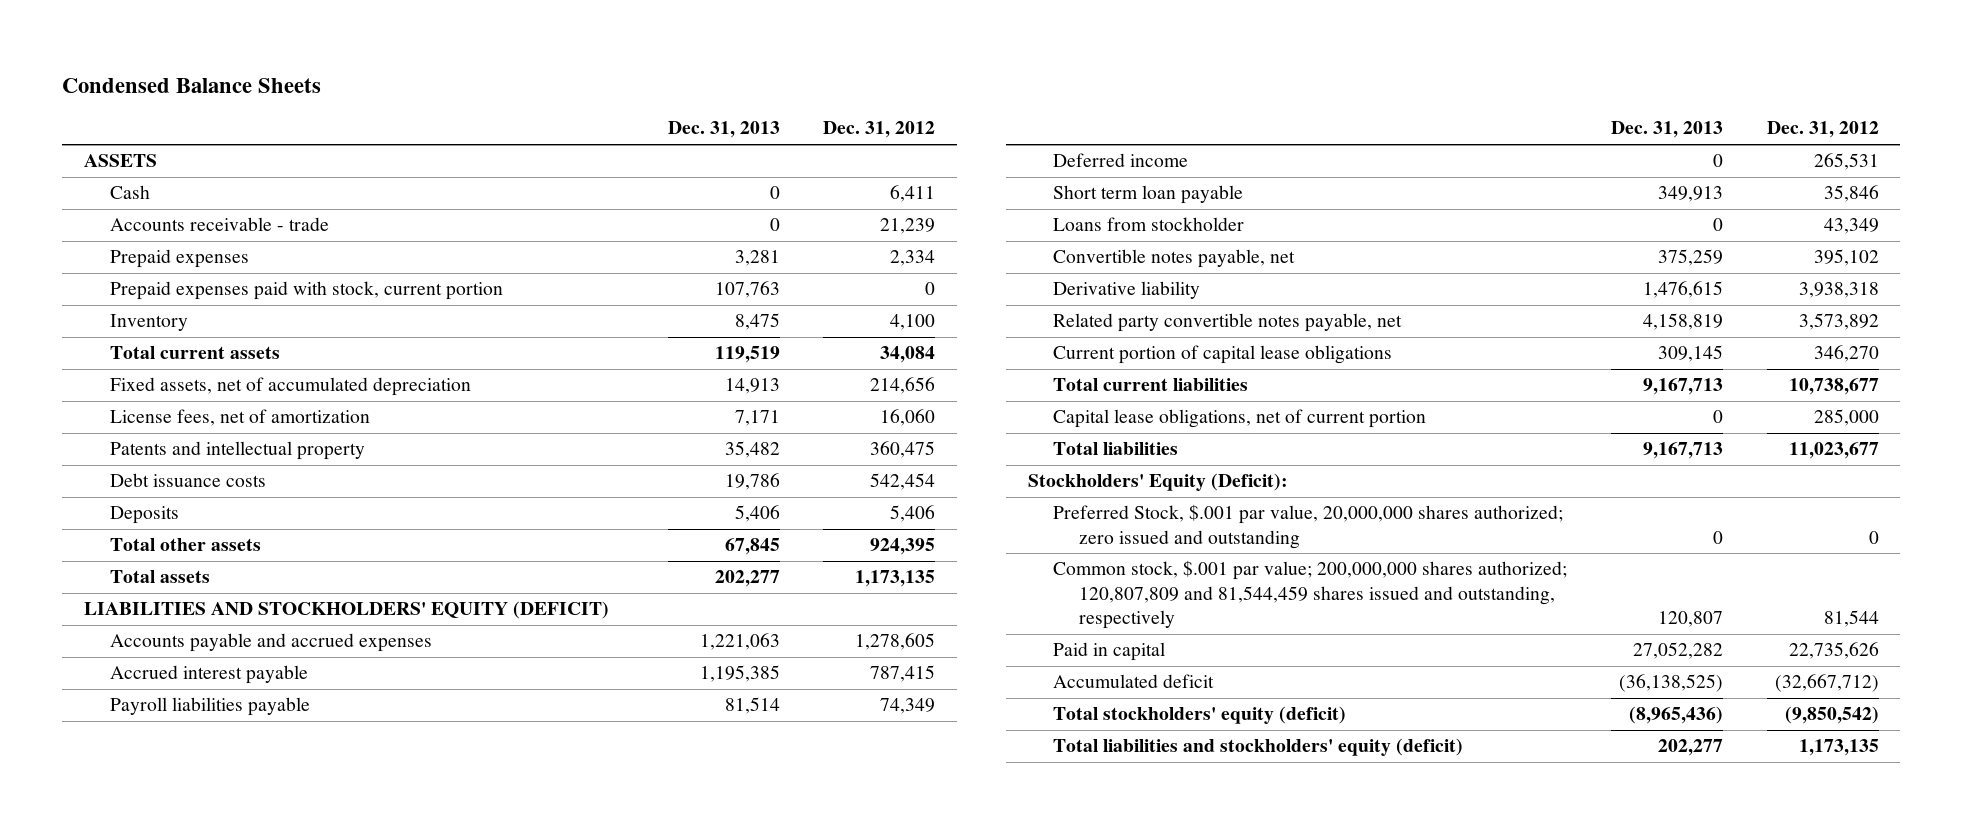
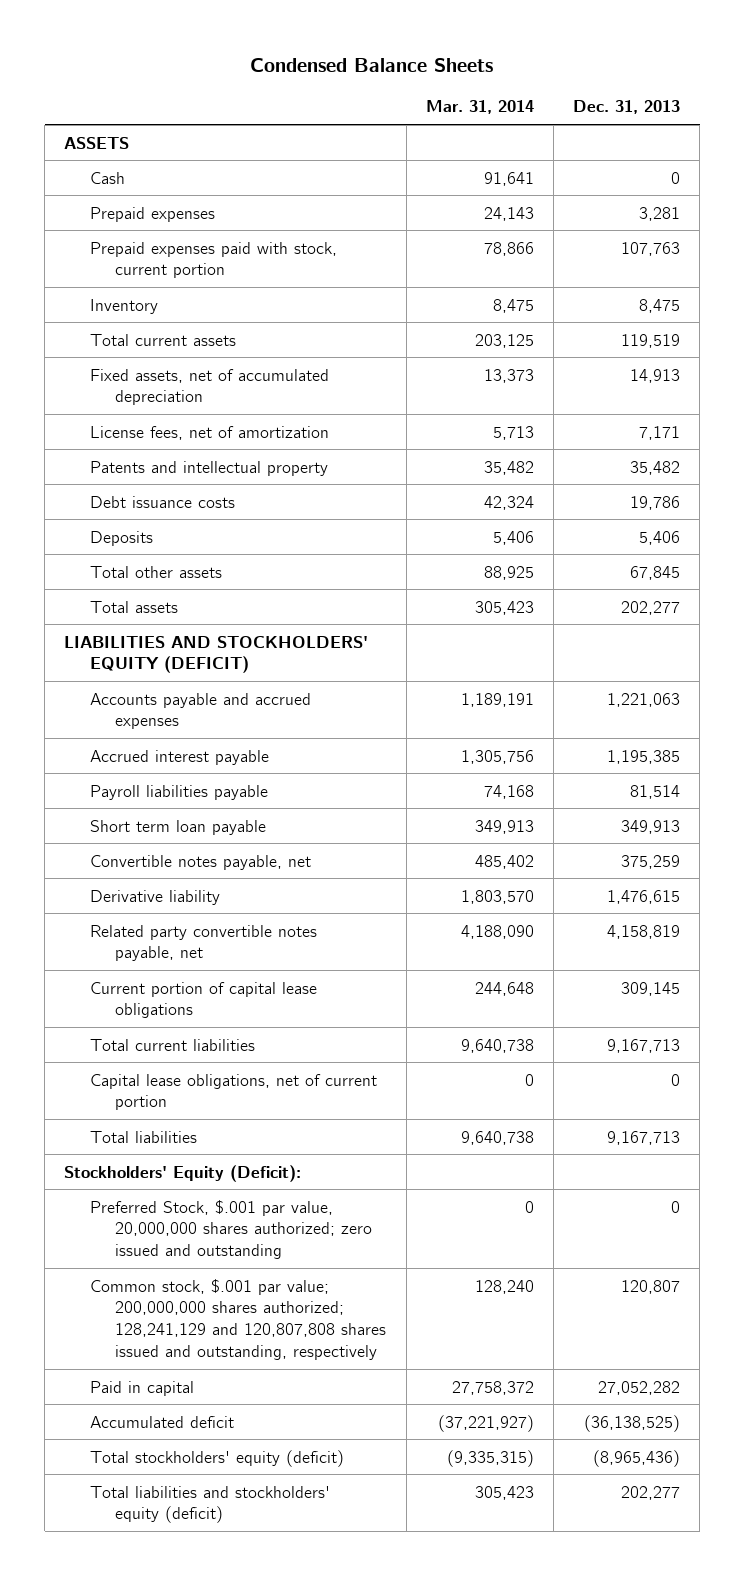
[823,121,936,139] Dec. 31, 2012 -> none
none -> [425,100,534,115] Mar. 31, 2014
[109,217,329,232] Accounts receivable - trade -> none
[1053,153,1189,168] Deferred income -> none
[1053,217,1245,232] Loans from stockholder -> none
[1053,560,1568,630] Common stock, $.001 par value; 200,000,000 shares authorized; 120,807,809 and 81,544,459 shares issued and outstanding, respectively -> [89,1278,387,1361] Common stock, $.001 par value; 200,000,000 shares authorized; 128,241,129 and 120,807,808 shares issued and outstanding, respectively

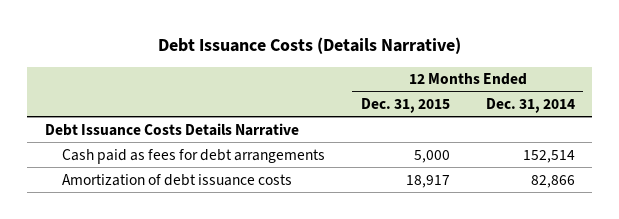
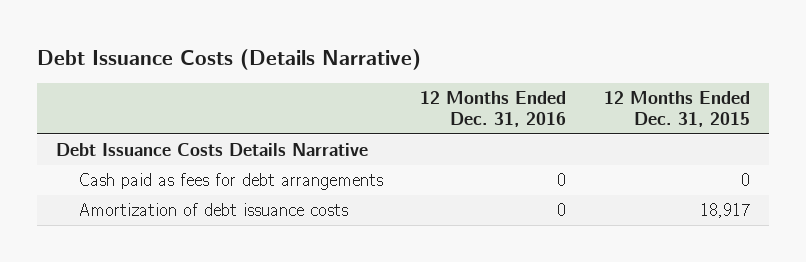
[485,98,575,114] Dec. 31, 2014 -> none
none -> [420,90,567,127] 12 Months Ended Dec. 31, 2016
[413,149,450,163] 5,000 -> [740,173,750,187] 0

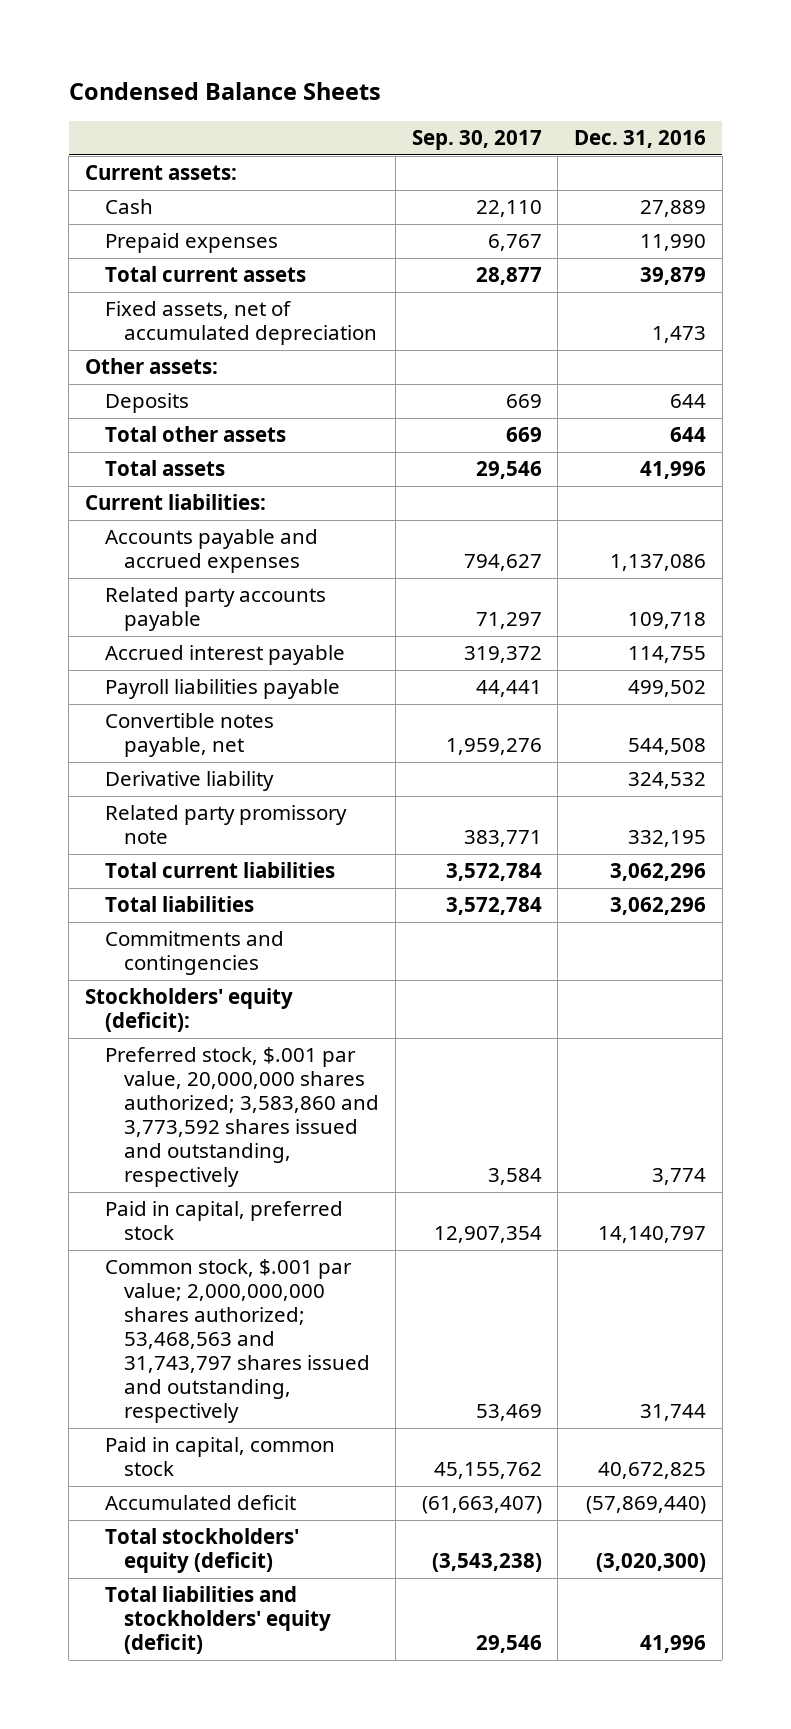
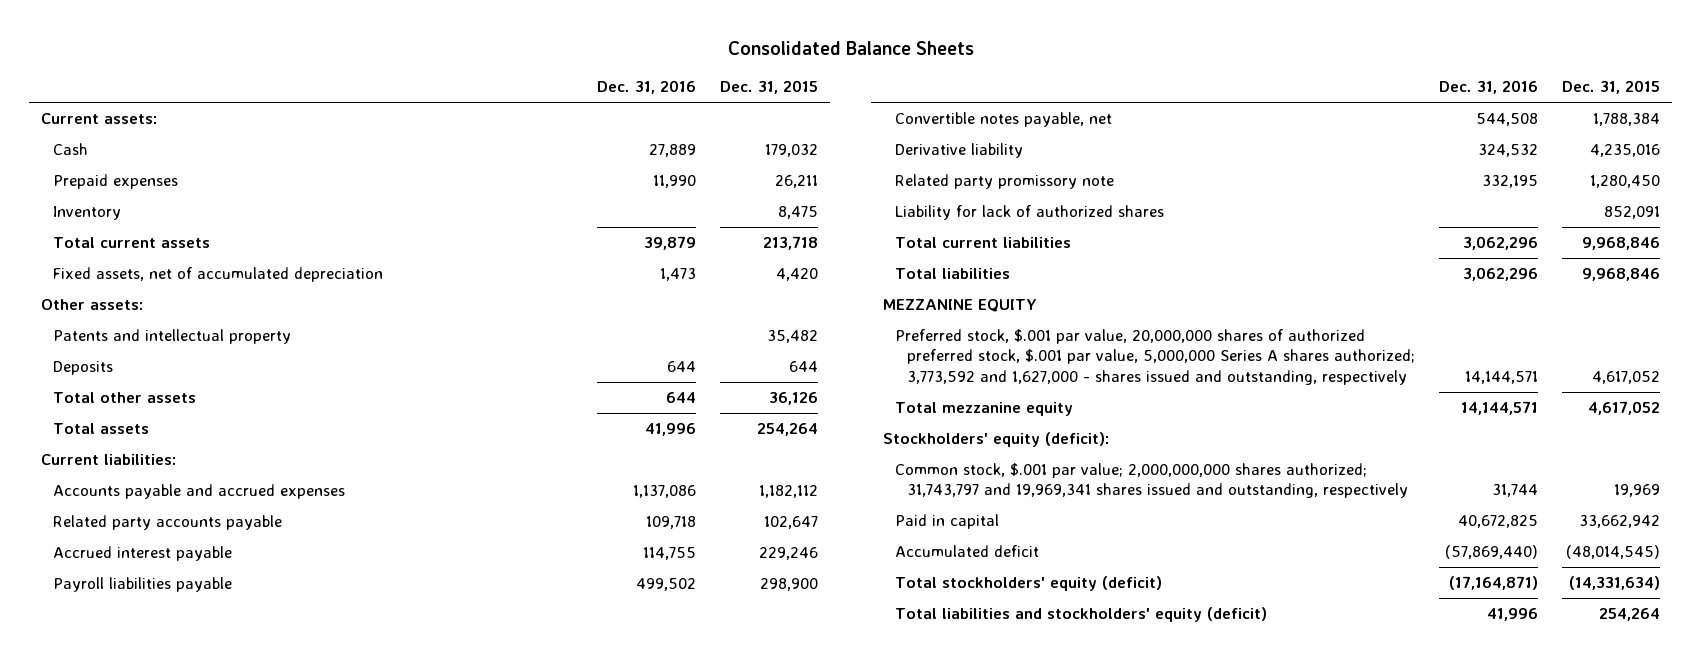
[68,82,381,101] Condensed Balance Sheets -> [727,40,974,55] Consolidated Balance Sheets
[411,129,542,150] Sep. 30, 2017 -> none
none -> [720,80,819,95] Dec. 31, 2015
none -> [53,206,122,221] Inventory
none -> [53,329,292,345] Patents and intellectual property
none -> [895,205,1165,221] Liability for lack of authorized shares
[104,931,284,976] Commitments and contingencies -> none
none -> [883,299,1038,313] MEZZANINE EQUITY
none -> [895,329,1415,385] Preferred stock, $.001 par value, 20,000,000 shares of authorized preferred stock, $.001 par value, 5,000,000 Series A shares authorized; 3,773,592 and 1,627,000 - shares issued and outstanding, respectively
none -> [895,402,1074,417] Total mezzanine equity
[104,1047,380,1188] Preferred stock, $.001 par value, 20,000,000 shares authorized; 3,583,860 and 3,773,592 shares issued and outstanding, respectively -> none
[104,1201,343,1241] Paid in capital, preferred stock -> none
[104,1259,371,1424] Common stock, $.001 par value; 2,000,000,000 shares authorized; 53,468,563 and 31,743,797 shares issued and outstanding, respectively -> [895,463,1408,499] Common stock, $.001 par value; 2,000,000,000 shares authorized; 31,743,797 and 19,969,341 shares issued and outstanding, respectively
[104,1437,335,1477] Paid in capital, common stock -> [895,514,1000,530] Paid in capital
[595,1553,706,1573] (3,020,300) -> [1448,576,1538,591] (17,164,871)

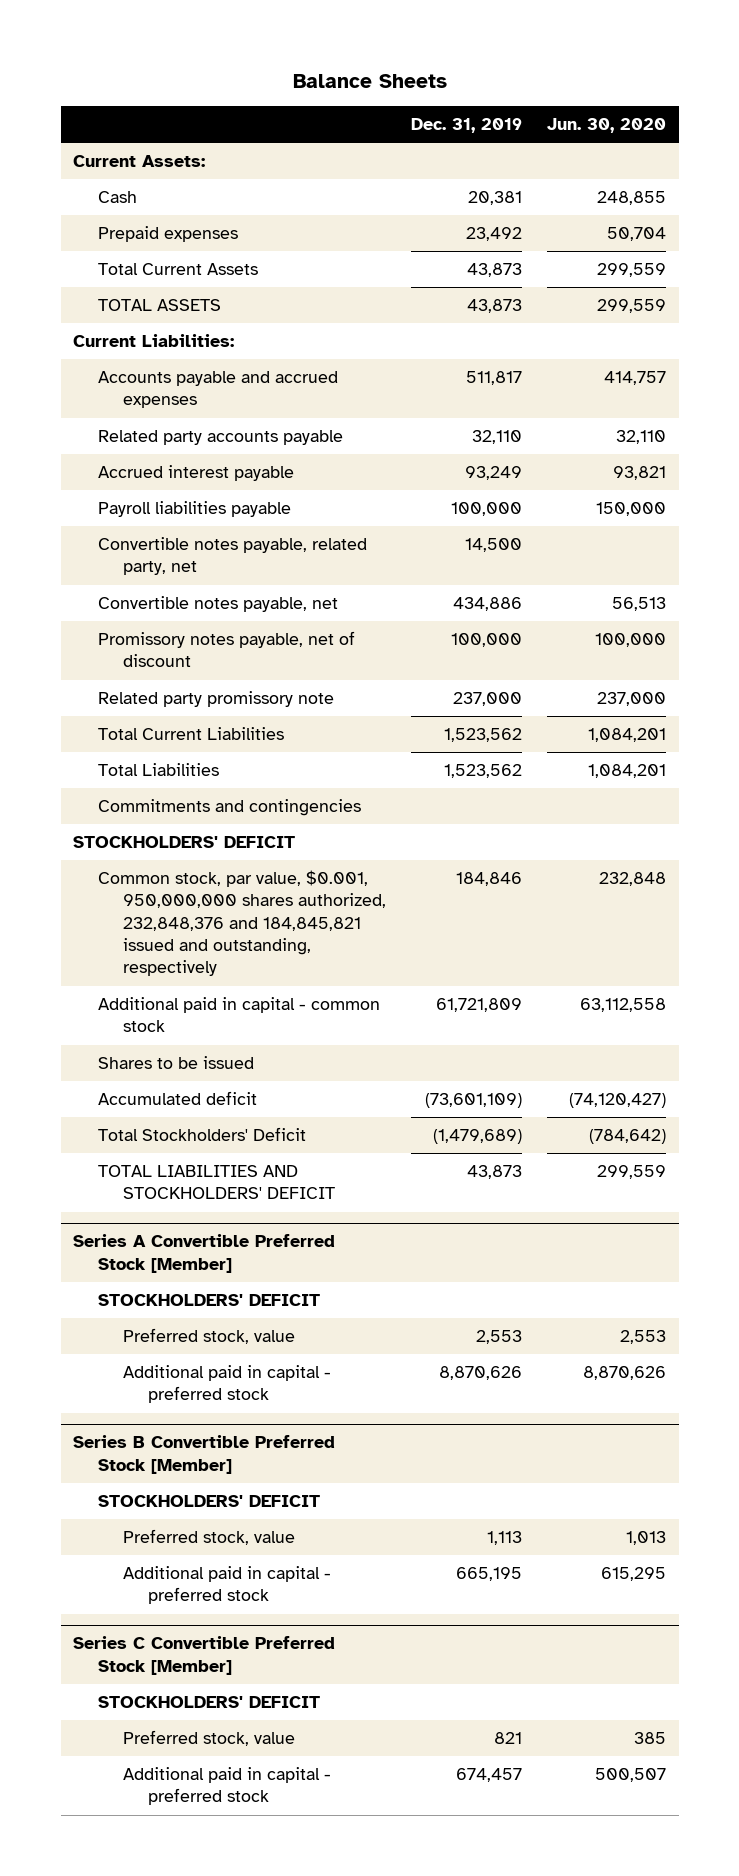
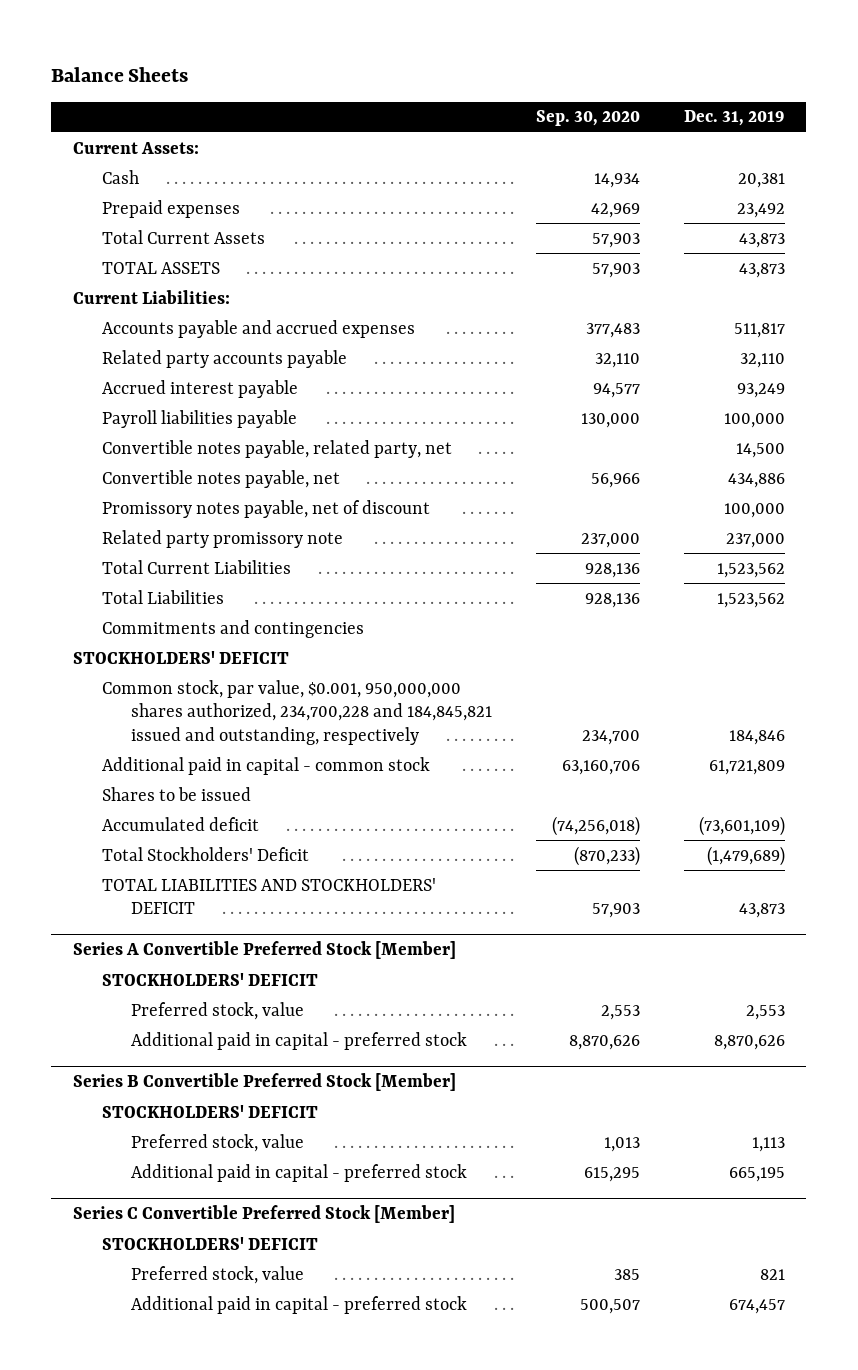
[547,117,667,133] Jun. 30, 2020 -> none
none -> [535,110,640,127] Sep. 30, 2020
[98,870,387,977] Common stock, par value, $0.001, 950,000,000 shares authorized, 232,848,376 and 184,845,821 issued and outstanding, respectively -> [102,679,493,745] Common stock, par value, $0.001, 950,000,000 shares authorized, 234,700,228 and 184,845,821 issued and outstanding, respectively

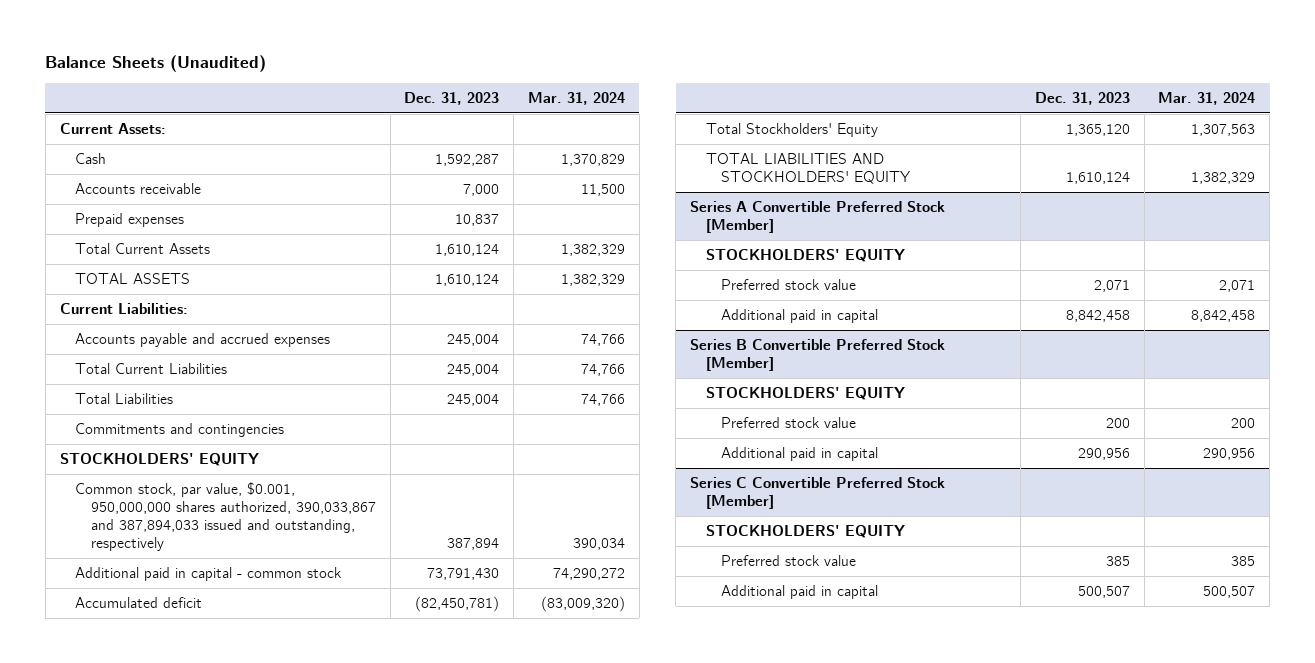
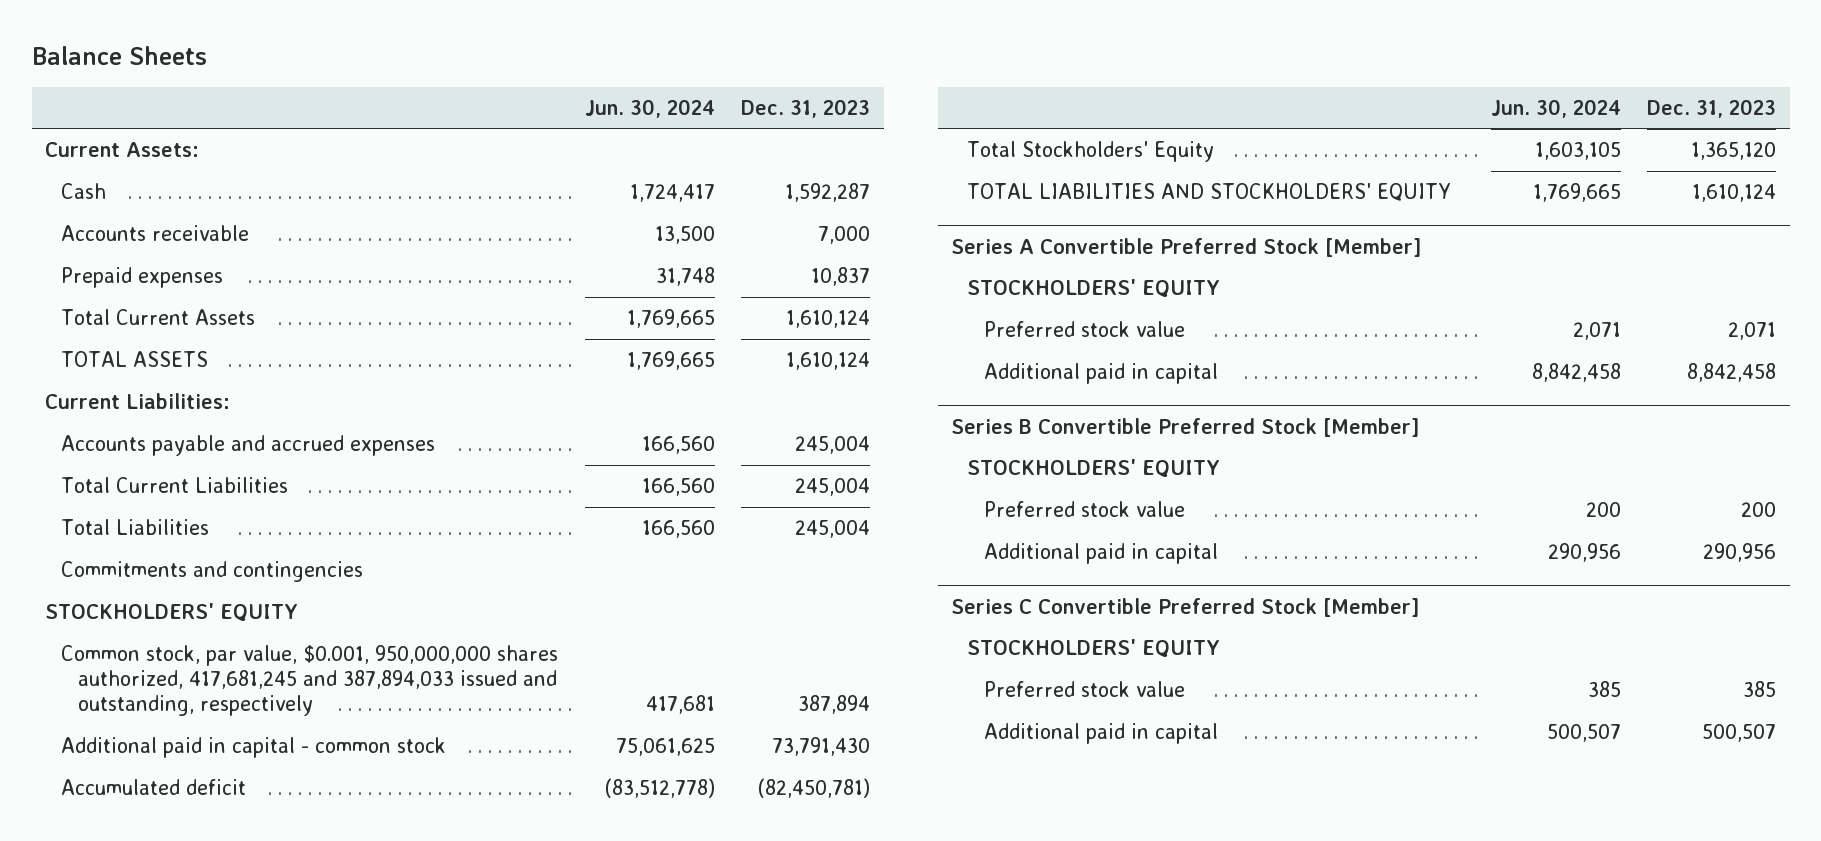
[45,55,267,73] Balance Sheets (Unaudited) -> [31,45,207,65] Balance Sheets
[527,91,625,105] Mar. 31, 2024 -> none
none -> [584,98,715,118] Jun. 30, 2024
[75,481,376,552] Common stock, par value, $0.001, 950,000,000 shares authorized, 390,033,867 and 387,894,033 issued and outstanding, respectively -> [61,645,559,717] Common stock, par value, $0.001, 950,000,000 shares authorized, 417,681,245 and 387,894,033 issued and outstanding, respectively

